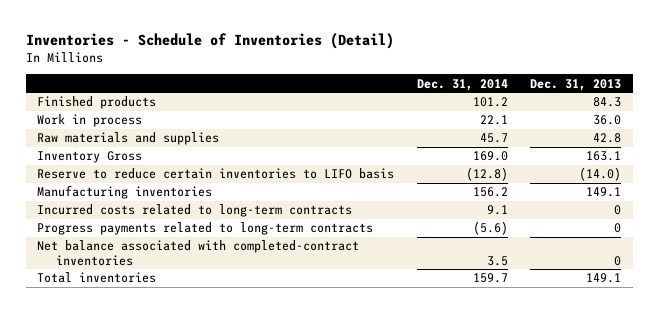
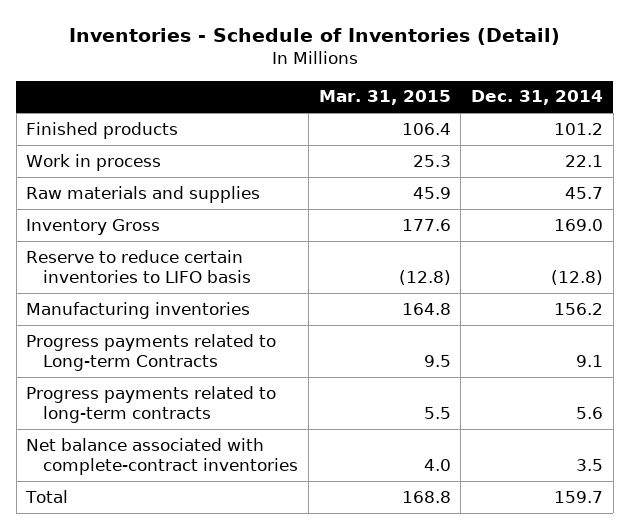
[530,78,622,91] Dec. 31, 2013 -> none
none -> [318,90,451,106] Mar. 31, 2015
[37,204,353,218] Incurred costs related to long-term contracts -> [26,333,277,372] Progress payments related to Long-term Contracts
[472,221,508,236] (5.6) -> [575,407,603,420] 5.6
[37,240,360,266] Net balance associated with completed-contract inventories -> [26,437,299,476] Net balance associated with complete-contract inventories
[37,272,157,284] Total inventories -> [25,489,69,503] Total

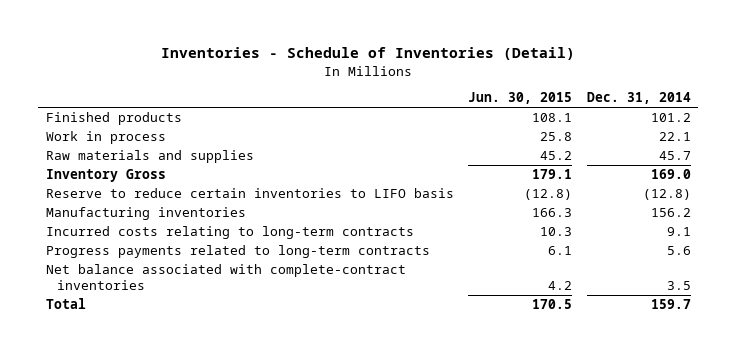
[318,90,451,106] Mar. 31, 2015 -> none
none -> [468,92,573,105] Jun. 30, 2015
[26,333,277,372] Progress payments related to Long-term Contracts -> [45,226,414,240] Incurred costs relating to long-term contracts

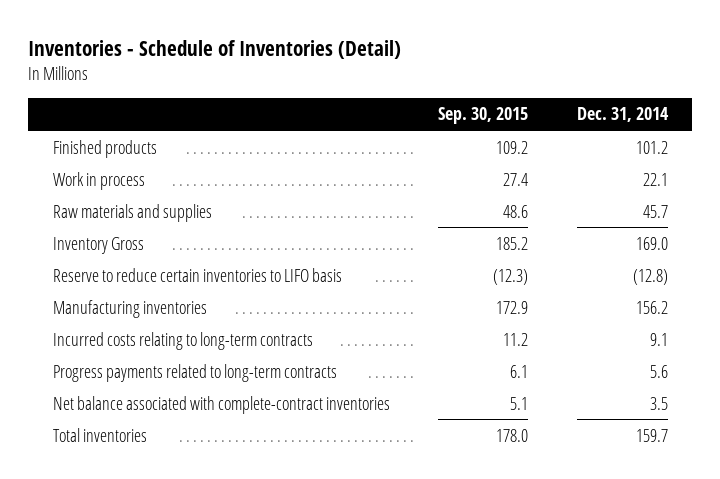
[468,92,573,105] Jun. 30, 2015 -> none
none -> [438,107,529,125] Sep. 30, 2015
[45,298,86,310] Total -> [52,427,147,442] Total inventories

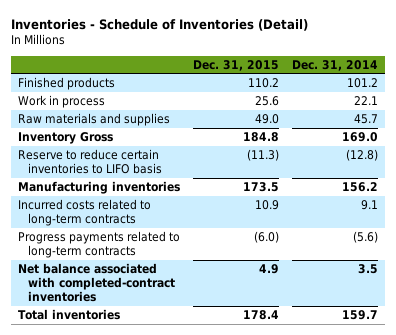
[438,107,529,125] Sep. 30, 2015 -> none
none -> [193,59,280,71] Dec. 31, 2015
[52,331,313,350] Incurred costs relating to long-term contracts -> [17,198,151,226] Incurred costs related to long-term contracts
[649,364,668,378] 5.6 -> [353,230,379,243] (5.6)
[52,395,390,414] Net balance associated with complete-contract inventories -> [17,262,175,303] Net balance associated with completed-contract inventories

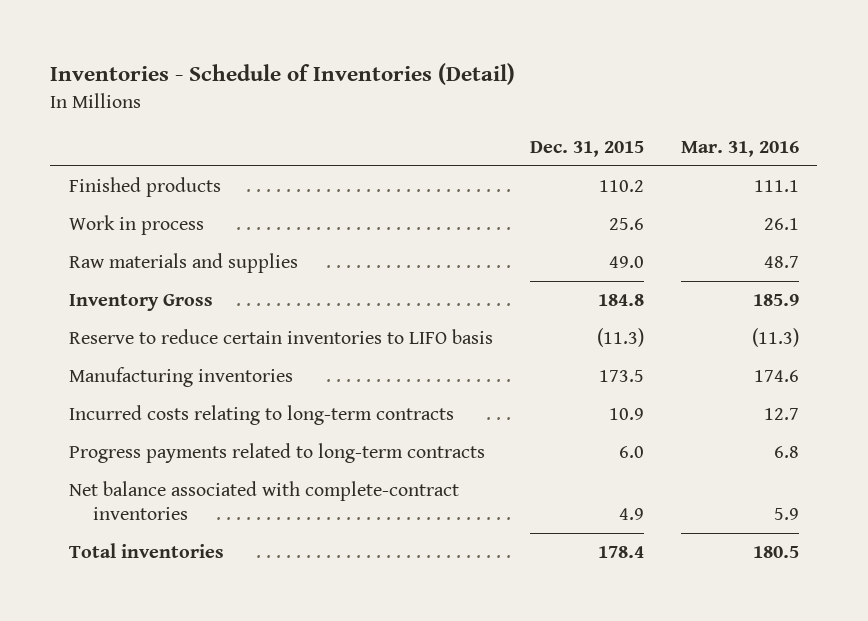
[292,59,379,71] Dec. 31, 2014 -> none
none -> [680,140,799,157] Mar. 31, 2016
[17,198,151,226] Incurred costs related to long-term contracts -> [68,405,454,426] Incurred costs relating to long-term contracts
[254,230,280,243] (6.0) -> [618,446,644,459] 6.0
[17,262,175,303] Net balance associated with completed-contract inventories -> [68,481,459,521] Net balance associated with complete-contract inventories

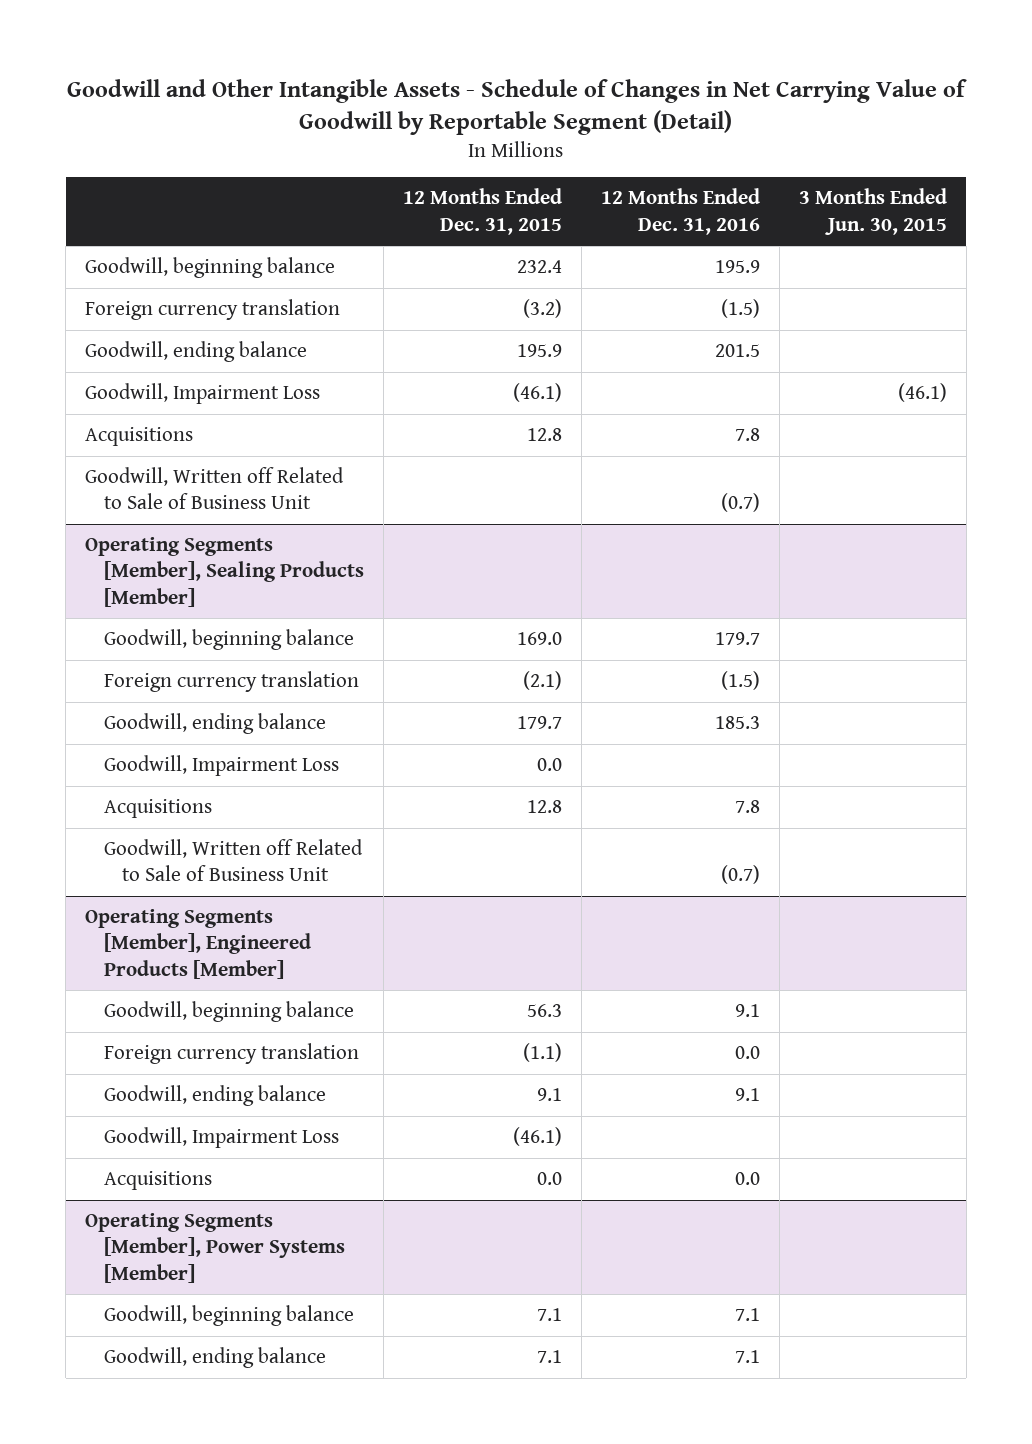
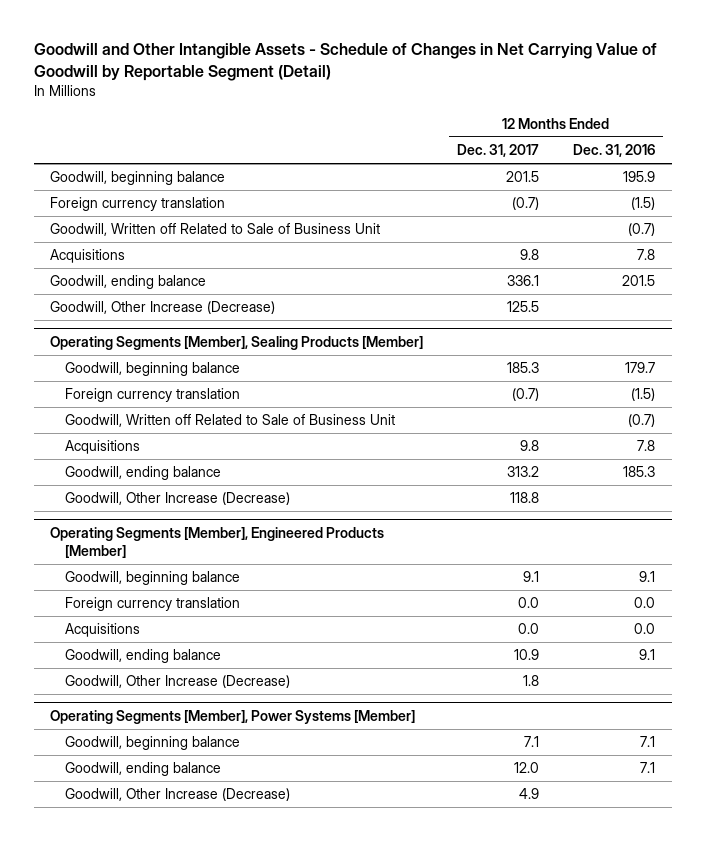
[402,188,562,235] 12 Months Ended Dec. 31, 2015 -> none
[798,188,947,235] 3 Months Ended Jun. 30, 2015 -> none
none -> [457,144,540,158] Dec. 31, 2017
[85,383,321,405] Goodwill, Impairment Loss -> none
[85,427,194,447] Acquisitions -> [50,249,126,264] Acquisitions
[85,341,308,363] Goodwill, ending balance -> [50,275,207,290] Goodwill, ending balance
none -> [50,301,276,315] Goodwill, Other Increase (Decrease)
[103,755,339,777] Goodwill, Impairment Loss -> none
[103,799,212,819] Acquisitions -> [65,440,141,455] Acquisitions
[103,713,326,735] Goodwill, ending balance -> [65,466,222,481] Goodwill, ending balance
none -> [65,492,291,506] Goodwill, Other Increase (Decrease)
[103,1127,339,1149] Goodwill, Impairment Loss -> none
[103,1085,326,1107] Goodwill, ending balance -> [65,649,222,664] Goodwill, ending balance
none -> [65,675,291,689] Goodwill, Other Increase (Decrease)
none -> [65,788,291,802] Goodwill, Other Increase (Decrease)

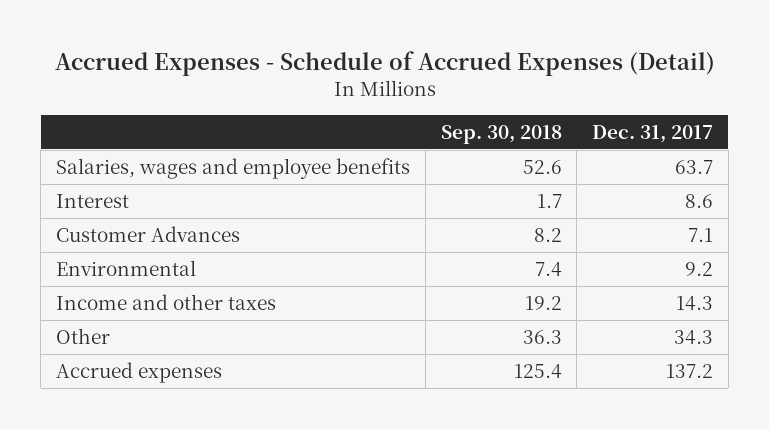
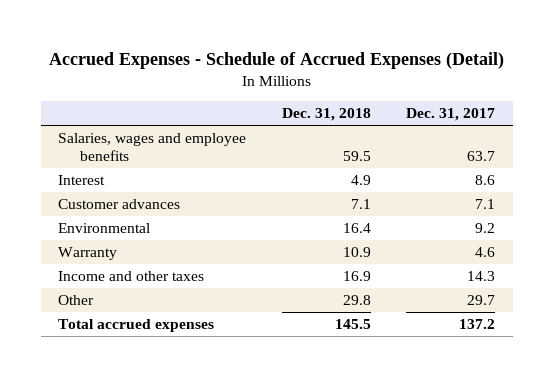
[440,125,562,145] Sep. 30, 2018 -> none
none -> [281,108,371,122] Dec. 31, 2018
[56,225,241,242] Customer Advances -> [58,198,181,209] Customer advances
none -> [58,246,118,260] Warranty
[674,329,714,345] 34.3 -> [467,294,496,305] 29.7
[56,361,223,383] Accrued expenses -> [58,318,215,332] Total accrued expenses

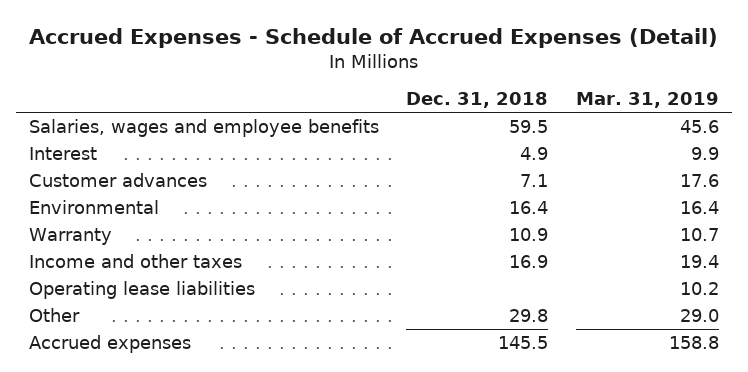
[406,108,496,122] Dec. 31, 2017 -> none
none -> [575,92,719,109] Mar. 31, 2019
none -> [29,280,256,299] Operating lease liabilities
[58,318,215,332] Total accrued expenses -> [29,334,192,353] Accrued expenses

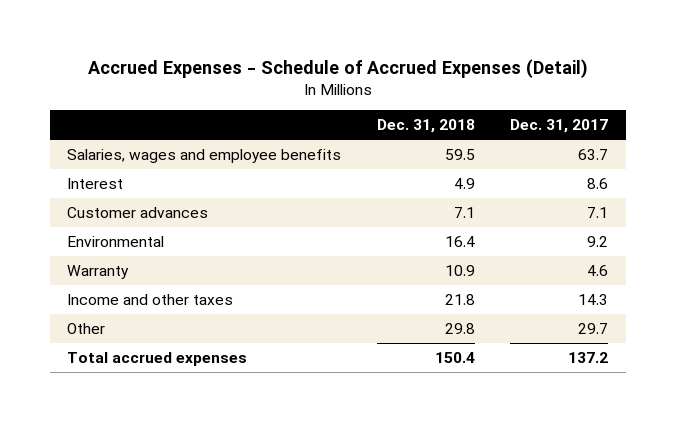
[575,92,719,109] Mar. 31, 2019 -> none
none -> [510,119,609,134] Dec. 31, 2017
[29,280,256,299] Operating lease liabilities -> none
[509,254,549,268] 16.9 -> [444,293,475,305] 21.8
[29,334,192,353] Accrued expenses -> [67,351,248,366] Total accrued expenses
[498,335,549,349] 145.5 -> [434,351,475,363] 150.4

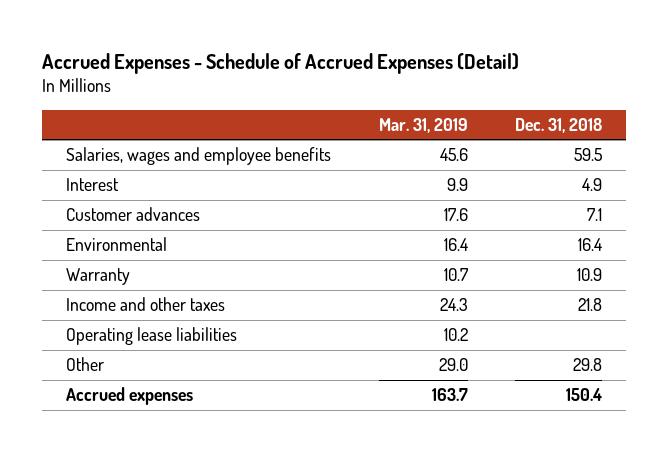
[510,119,609,134] Dec. 31, 2017 -> none
none -> [378,117,468,133] Mar. 31, 2019
none -> [66,327,238,346] Operating lease liabilities
[67,351,248,366] Total accrued expenses -> [66,387,194,406] Accrued expenses

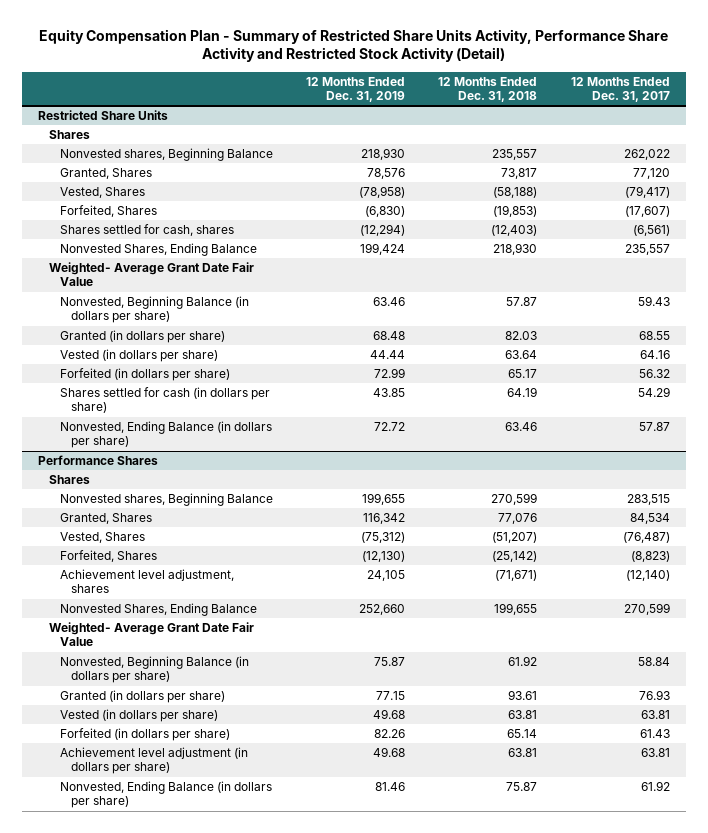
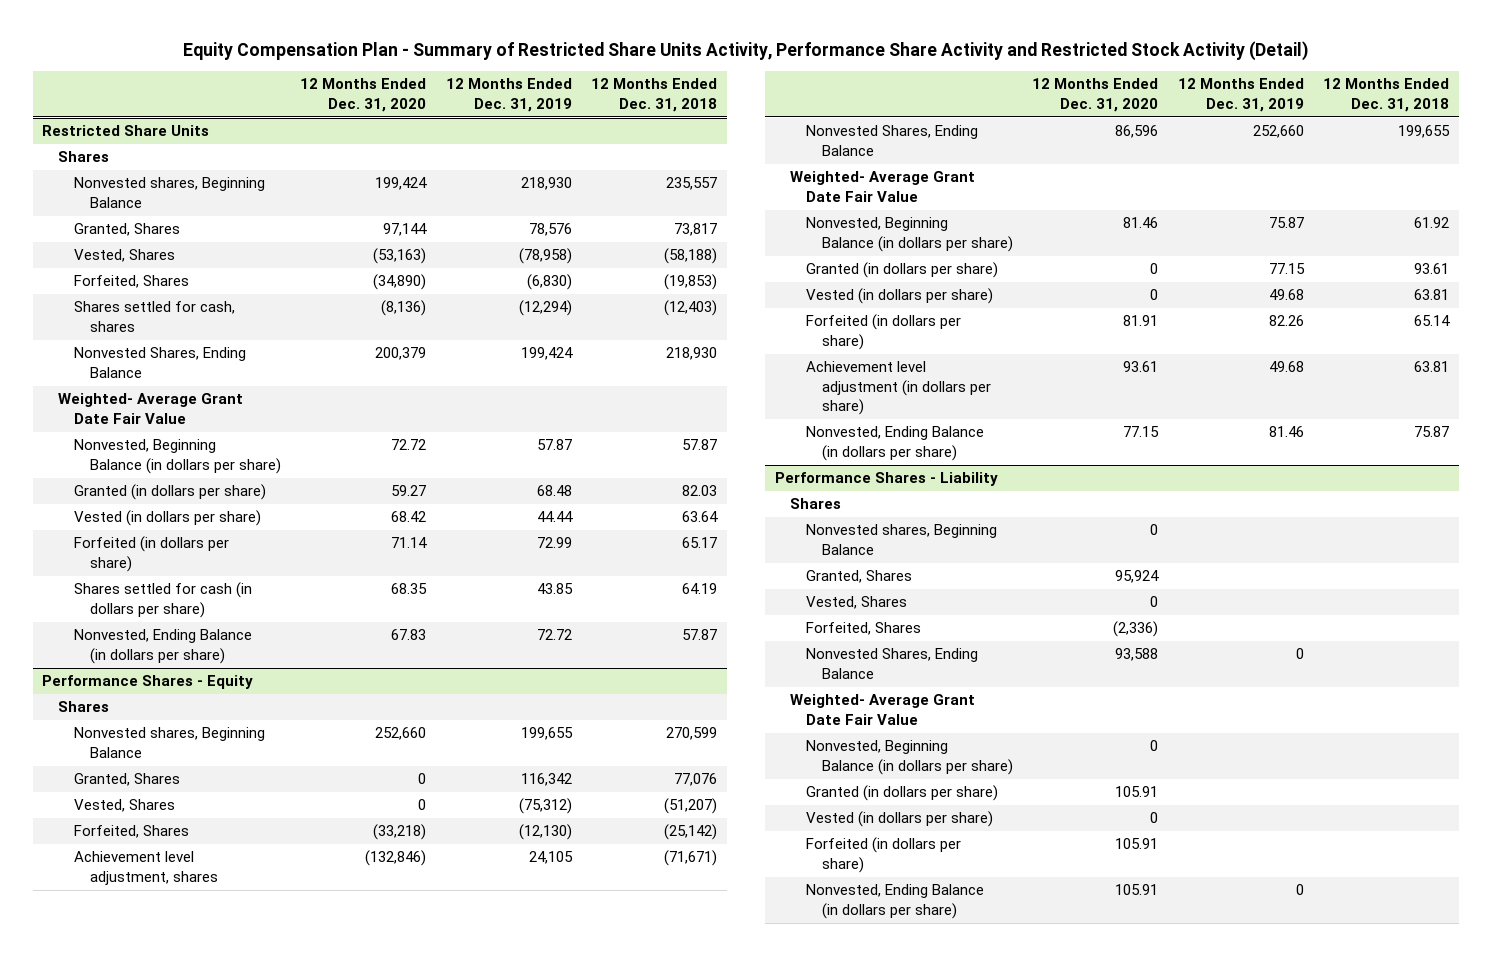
[570,76,670,103] 12 Months Ended Dec. 31, 2017 -> none
none -> [300,78,427,113] 12 Months Ended Dec. 31, 2020
[373,297,406,307] 63.46 -> [536,439,572,451] 57.87
[505,422,538,432] 63.46 -> [682,629,718,641] 57.87
[38,455,159,466] Performance Shares -> [42,675,254,690] Performance Shares - Equity
none -> [774,472,998,487] Performance Shares - Liability
none -> [790,498,842,510] Shares
none -> [805,524,997,555] Nonvested shares, Beginning Balance
none -> [805,570,912,584] Granted, Shares
none -> [805,596,907,610] Vested, Shares
none -> [805,622,921,636] Forfeited, Shares
none -> [805,648,978,679] Nonvested Shares, Ending Balance
none -> [790,694,976,725] Weighted- Average Grant Date Fair Value
none -> [805,740,1013,775] Nonvested, Beginning Balance (in dollars per share)
none -> [805,785,998,802] Granted (in dollars per share)
none -> [805,811,993,828] Vested (in dollars per share)
none -> [805,837,961,873] Forfeited (in dollars per share)
none -> [805,884,984,919] Nonvested, Ending Balance (in dollars per share)

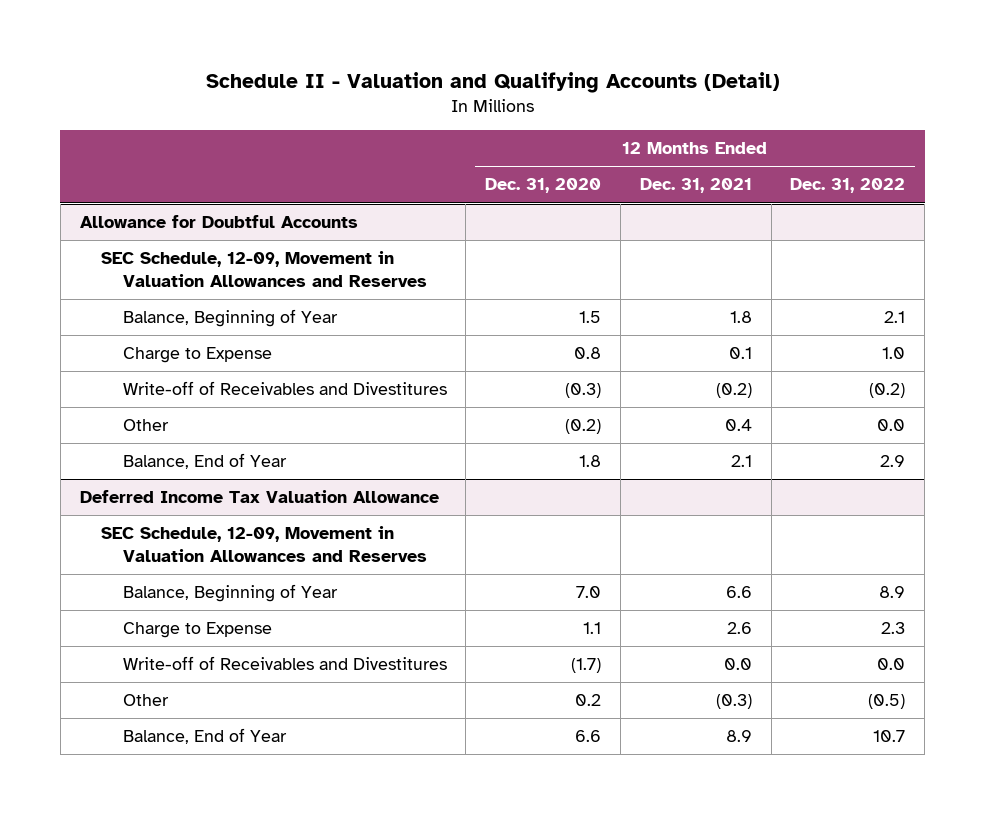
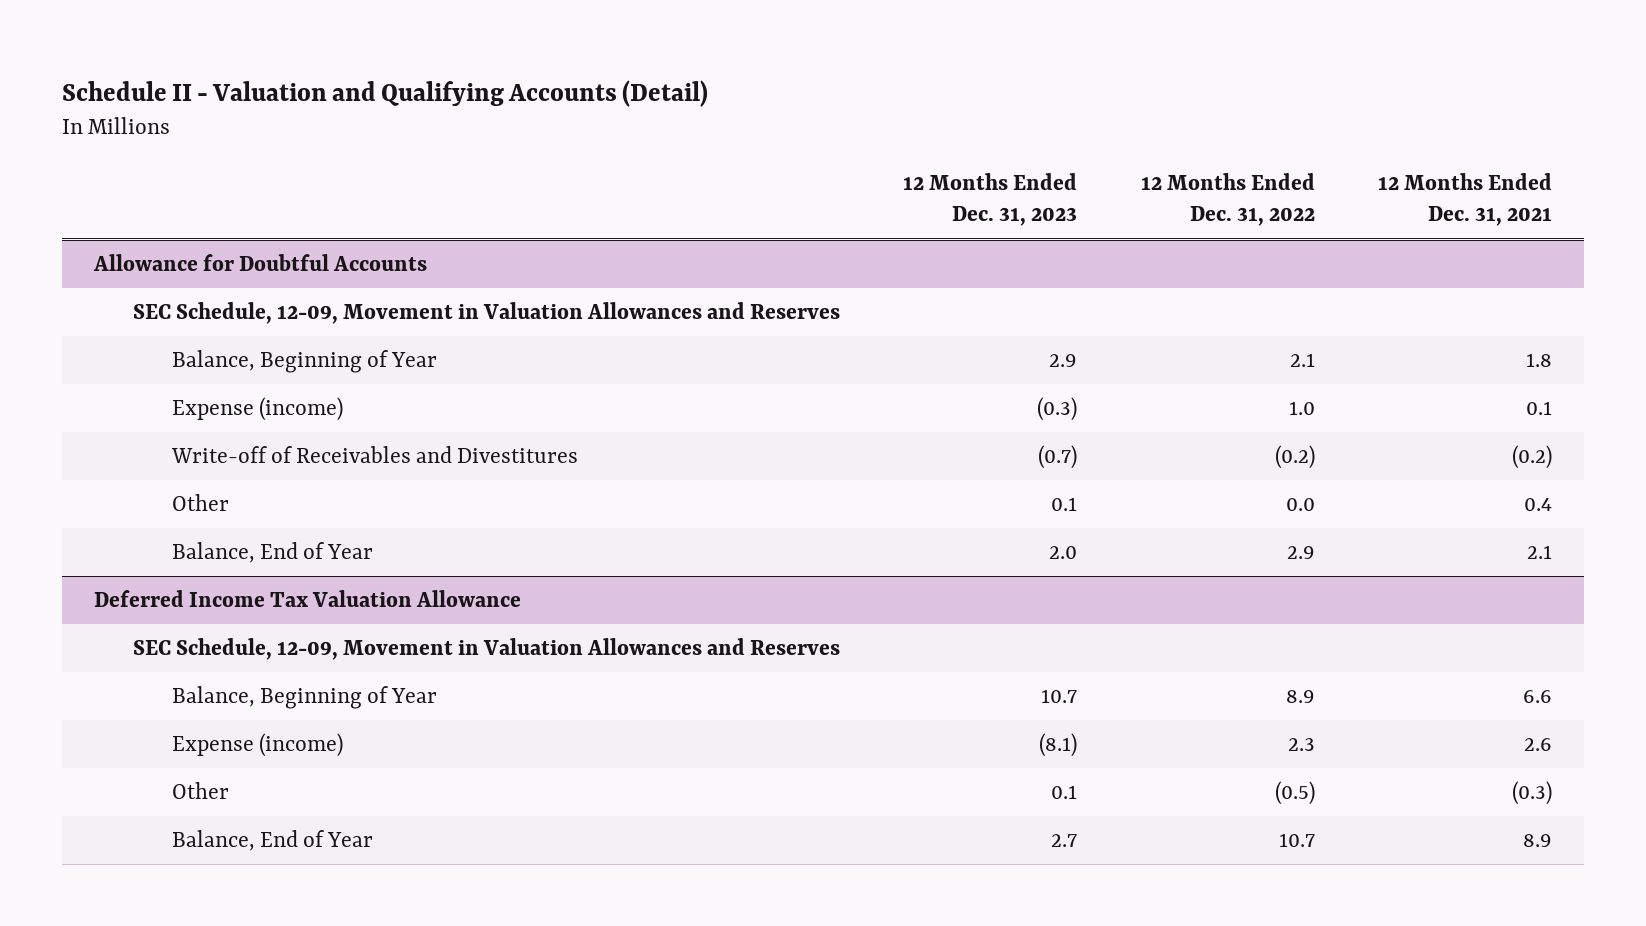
[485,178,602,194] Dec. 31, 2020 -> none
none -> [903,172,1078,227] 12 Months Ended Dec. 31, 2023
[122,347,272,364] Charge to Expense -> [171,397,343,422] Expense (income)
[122,656,447,671] Write-off of Receivables and Divestitures -> none
[122,622,272,639] Charge to Expense -> [171,733,343,758] Expense (income)

